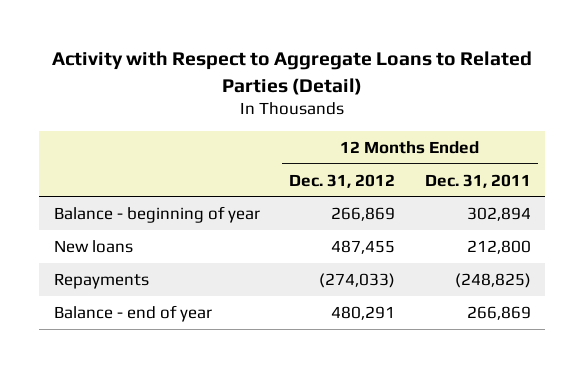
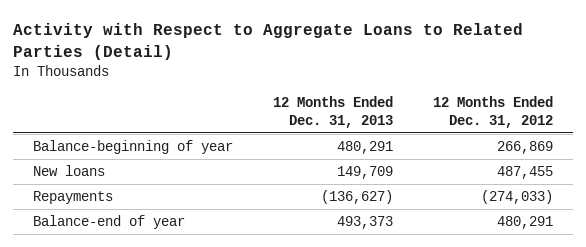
[424,173,531,188] Dec. 31, 2011 -> none
none -> [272,96,393,128] 12 Months Ended Dec. 31, 2013
[53,205,260,223] Balance - beginning of year -> [33,140,234,155] Balance-beginning of year
[53,304,212,322] Balance - end of year -> [33,215,186,230] Balance-end of year

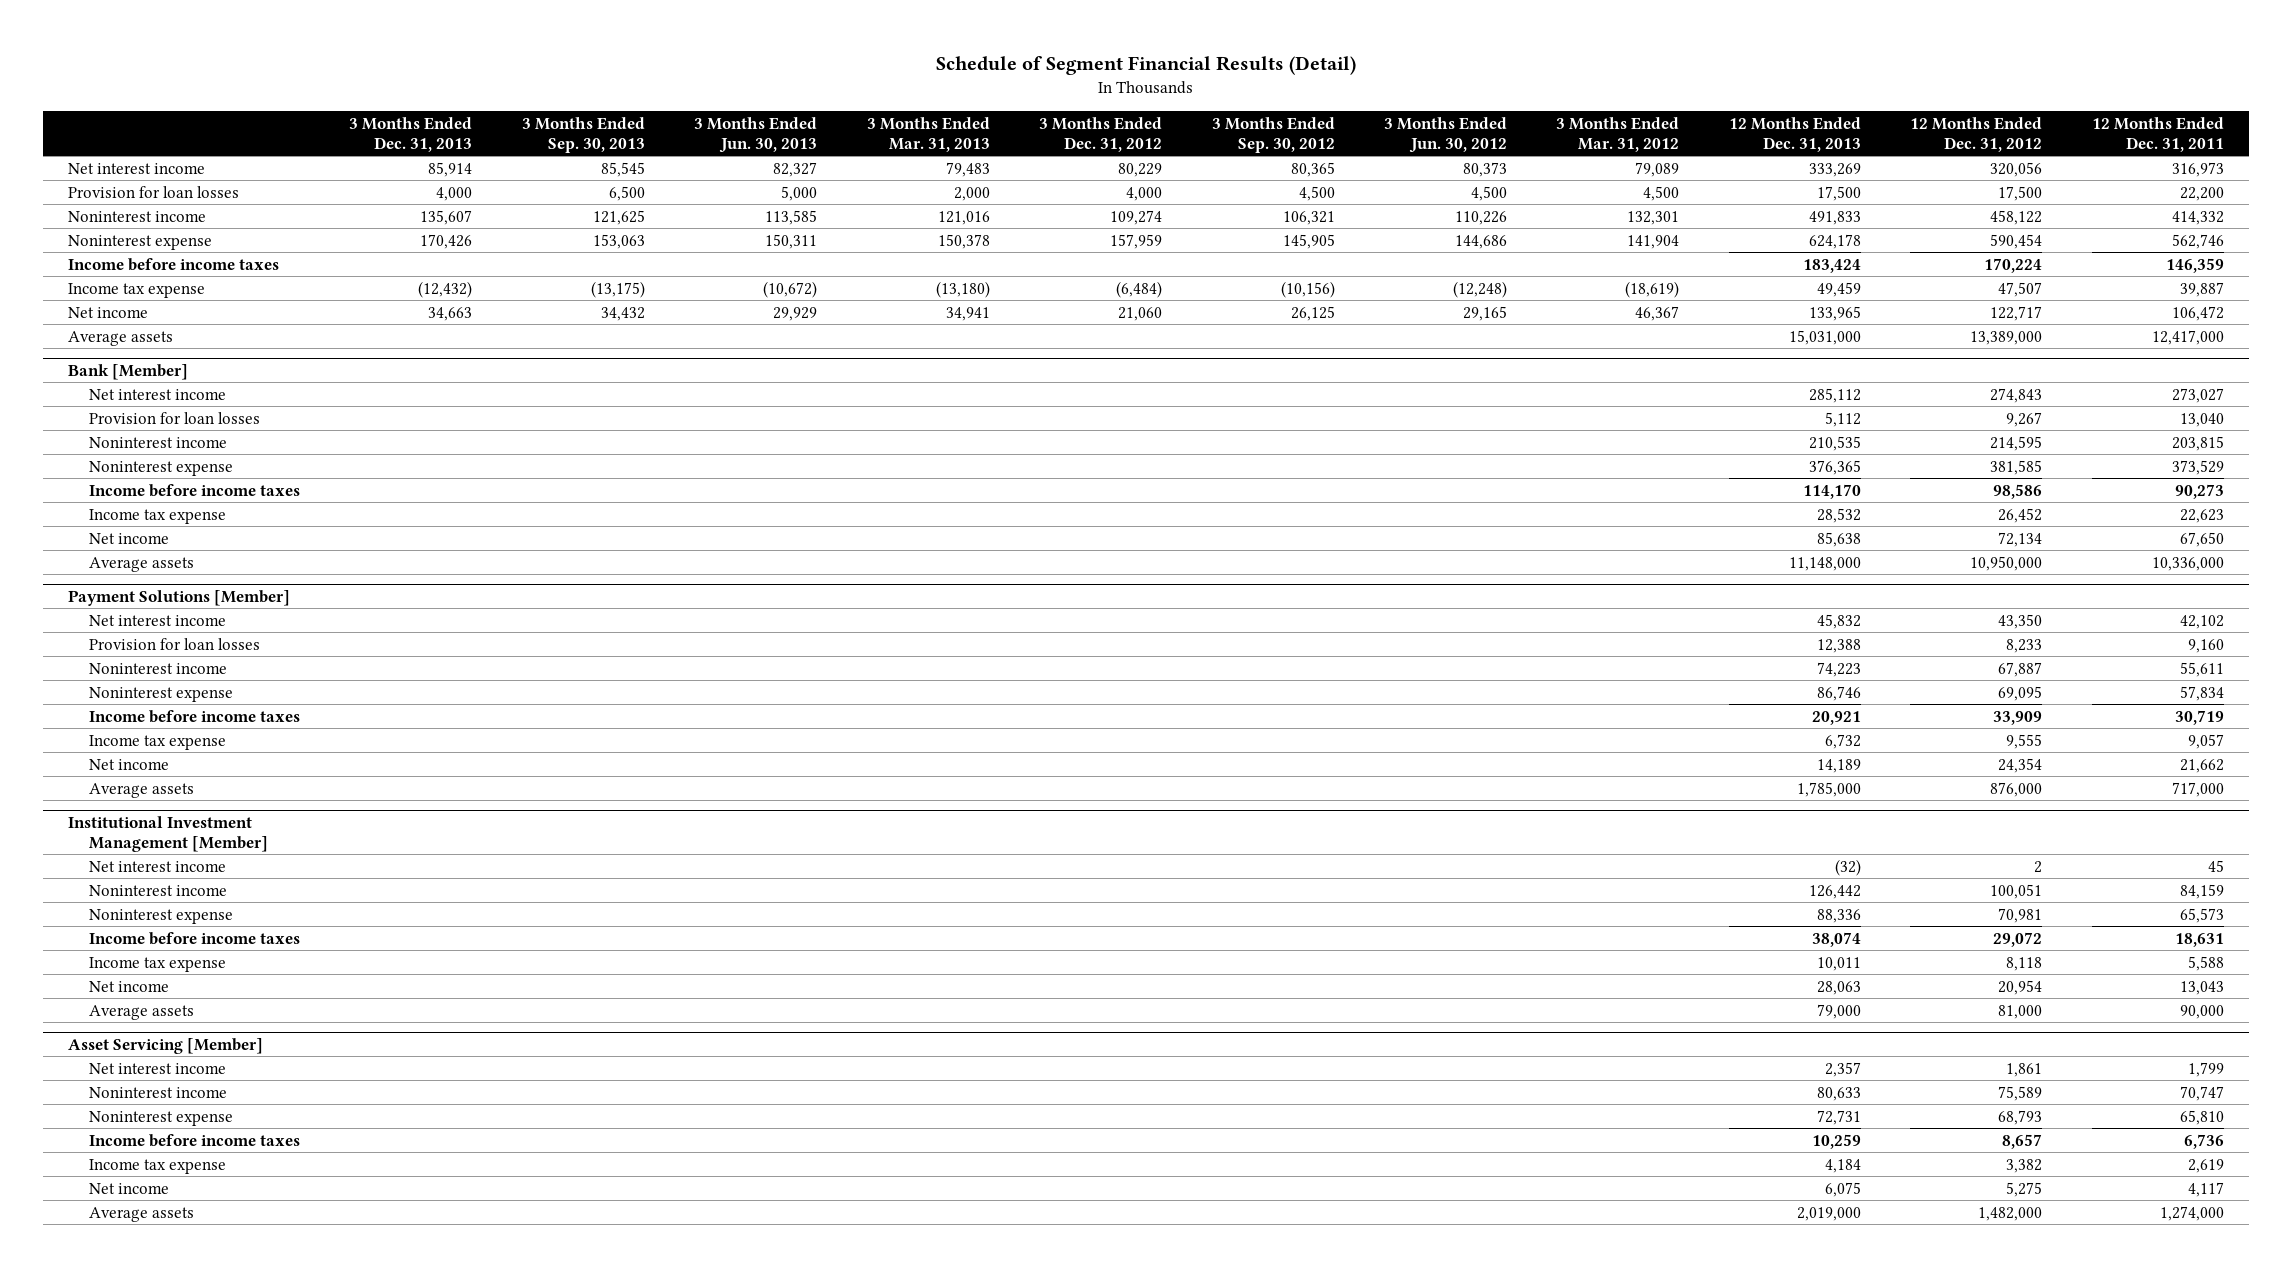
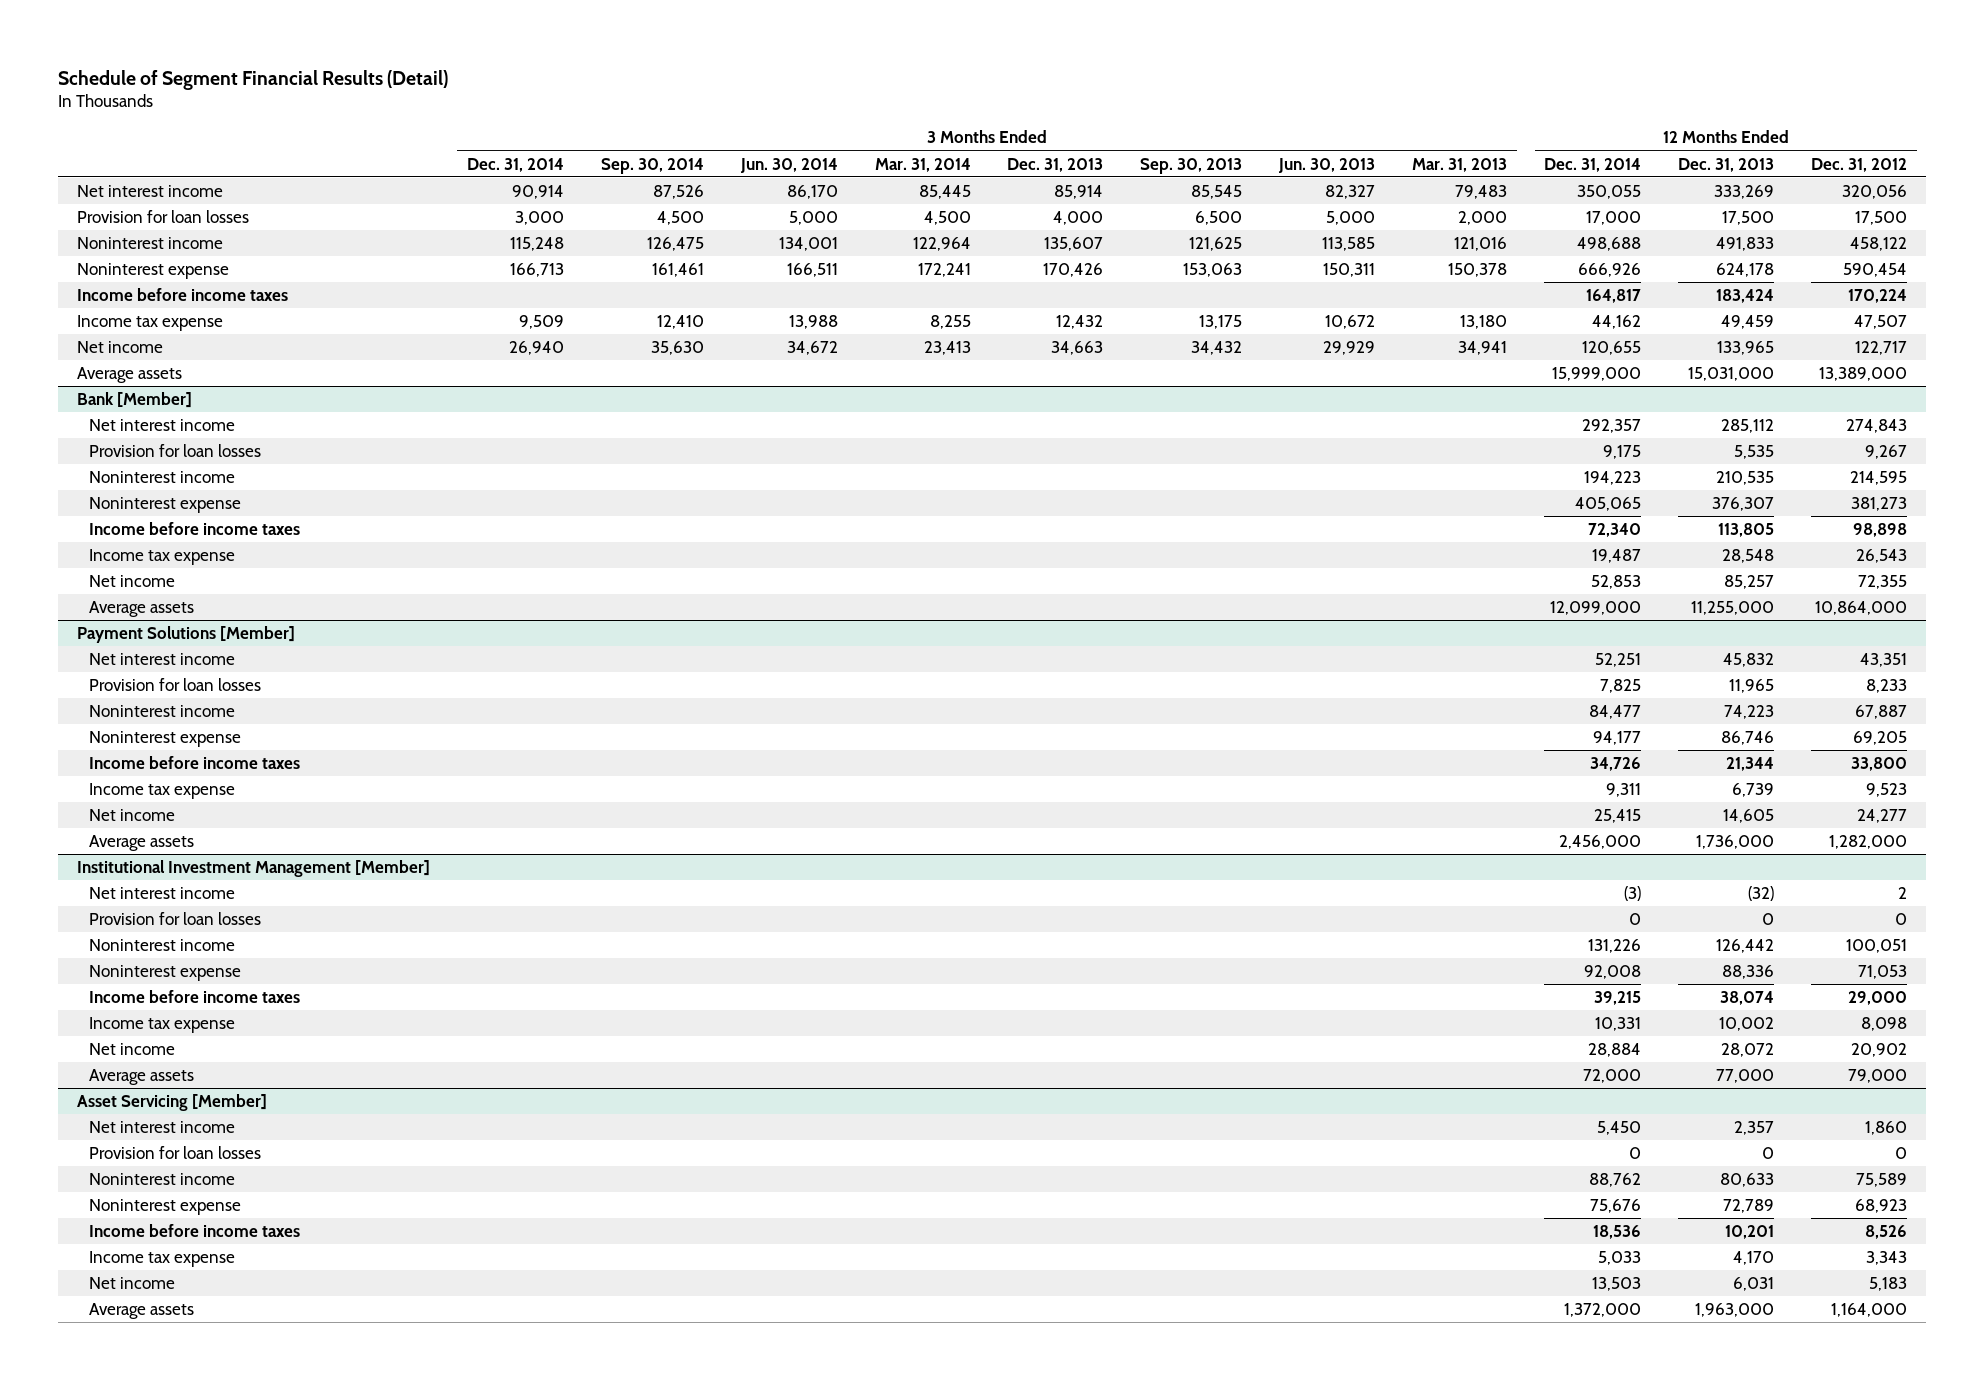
[1039,116,1163,152] 3 Months Ended Dec. 31, 2012 -> none
[1211,116,1335,153] 3 Months Ended Sep. 30, 2012 -> none
[1383,116,1507,153] 3 Months Ended Jun. 30, 2012 -> none
[1556,116,1680,152] 3 Months Ended Mar. 31, 2012 -> none
[2091,116,2224,152] 12 Months Ended Dec. 31, 2011 -> none
none -> [466,157,564,172] Dec. 31, 2014
none -> [600,157,704,174] Sep. 30, 2014
none -> [739,157,838,173] Jun. 30, 2014
none -> [874,157,971,172] Mar. 31, 2014
none -> [1544,157,1642,172] Dec. 31, 2014
[418,280,473,298] (12,432) -> [1056,315,1104,330] 12,432
[590,280,645,298] (13,175) -> [1199,315,1243,330] 13,175
[763,280,818,298] (10,672) -> [1325,315,1376,330] 10,672
[935,280,990,298] (13,180) -> [1460,315,1508,330] 13,180
[1824,411,1861,427] 5,112 -> [1734,445,1775,460] 5,535
[1808,459,1861,475] 376,365 -> [1712,497,1775,512] 376,307
[1990,459,2043,475] 381,585 -> [1851,497,1908,512] 381,273
[1802,483,1861,499] 114,170 -> [1718,523,1775,538] 113,805
[1993,483,2043,499] 98,586 -> [1853,523,1908,538] 98,898
[1816,507,1861,523] 28,532 -> [1722,549,1775,564] 28,548
[1998,507,2043,523] 26,452 -> [1856,549,1908,564] 26,543
[1816,531,1861,547] 85,638 -> [1724,575,1775,590] 85,257
[1998,531,2043,547] 72,134 -> [1858,575,1908,590] 72,355
[1788,556,1861,571] 11,148,000 -> [1691,601,1775,616] 11,255,000
[1970,555,2043,571] 10,950,000 -> [1815,601,1908,616] 10,864,000
[1998,613,2043,629] 43,350 -> [1860,653,1908,668] 43,351
[1816,638,1861,653] 12,388 -> [1729,679,1775,694] 11,965
[1998,685,2043,701] 69,095 -> [1853,731,1908,746] 69,205
[1811,710,1861,725] 20,921 -> [1726,757,1775,772] 21,344
[1993,710,2043,725] 33,909 -> [1851,757,1908,772] 33,800
[1824,733,1861,749] 6,732 -> [1732,783,1775,798] 6,739
[2006,733,2043,749] 9,555 -> [1866,783,1908,798] 9,523
[1816,758,1861,773] 14,189 -> [1723,809,1775,824] 14,605
[1998,757,2043,773] 24,354 -> [1857,809,1908,824] 24,277
[1796,781,1861,797] 1,785,000 -> [1696,835,1775,850] 1,736,000
[1990,781,2043,797] 876,000 -> [1829,835,1908,850] 1,282,000
none -> [88,912,261,926] Provision for loan losses
[1998,907,2043,923] 70,981 -> [1858,965,1908,980] 71,053
[1993,931,2043,947] 29,072 -> [1848,991,1908,1006] 29,000
[1816,956,1861,971] 10,011 -> [1719,1017,1775,1032] 10,002
[2006,956,2043,971] 8,118 -> [1861,1017,1908,1032] 8,098
[1816,980,1861,995] 28,063 -> [1721,1043,1775,1058] 28,072
[1998,979,2043,995] 20,954 -> [1851,1043,1908,1058] 20,902
[1816,1003,1861,1019] 79,000 -> [1716,1069,1775,1084] 77,000
[1998,1004,2043,1019] 81,000 -> [1848,1069,1908,1084] 79,000
[2006,1062,2043,1077] 1,861 -> [1865,1121,1908,1136] 1,860
none -> [88,1146,261,1160] Provision for loan losses
[1816,1109,1861,1125] 72,731 -> [1723,1199,1775,1214] 72,789
[1998,1109,2043,1125] 68,793 -> [1855,1199,1908,1214] 68,923
[1811,1133,1861,1149] 10,259 -> [1725,1225,1775,1240] 10,201
[2002,1133,2043,1149] 8,657 -> [1865,1225,1908,1240] 8,526
[1824,1158,1861,1173] 4,184 -> [1733,1251,1775,1266] 4,170
[2006,1158,2043,1173] 3,382 -> [1866,1251,1908,1266] 3,343
[1824,1181,1861,1197] 6,075 -> [1733,1277,1775,1292] 6,031
[2006,1181,2043,1197] 5,275 -> [1869,1277,1908,1292] 5,183
[1796,1206,1861,1221] 2,019,000 -> [1695,1303,1775,1318] 1,963,000
[1978,1206,2043,1221] 1,482,000 -> [1831,1303,1908,1318] 1,164,000

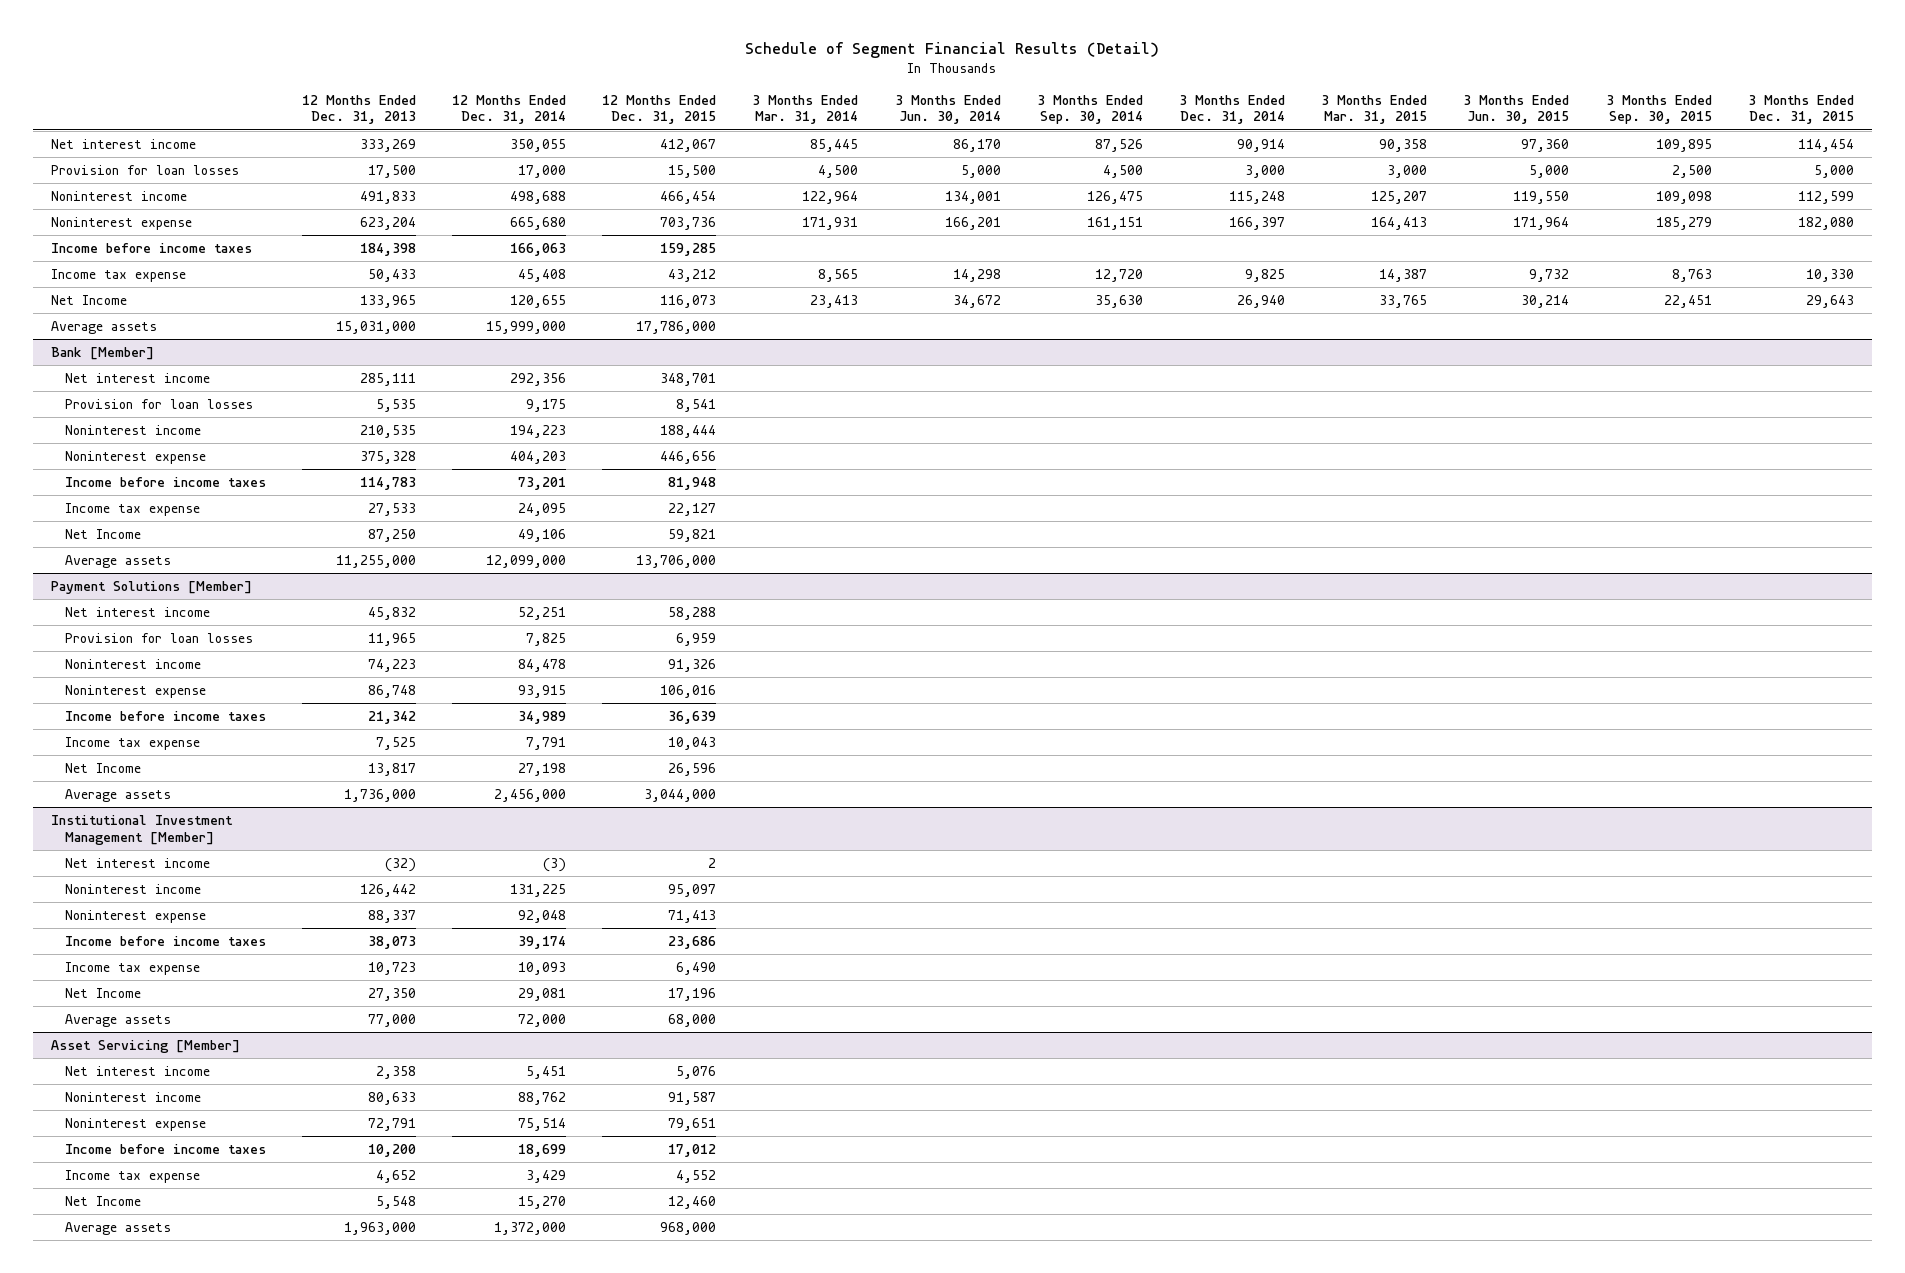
[1007,157,1104,172] Dec. 31, 2013 -> none
[1140,157,1243,174] Sep. 30, 2013 -> none
[1278,157,1376,173] Jun. 30, 2013 -> none
[1412,157,1508,172] Mar. 31, 2013 -> none
[1811,157,1908,172] Dec. 31, 2012 -> none
none -> [602,94,717,125] 12 Months Ended Dec. 31, 2015
none -> [1321,94,1428,125] 3 Months Ended Mar. 31, 2015
none -> [1463,94,1570,125] 3 Months Ended Jun. 30, 2015
none -> [1605,94,1712,125] 3 Months Ended Sep. 30, 2015
none -> [1747,94,1854,125] 3 Months Ended Dec. 31, 2015
[509,263,564,278] 166,713 -> [1229,216,1286,230] 166,397
[651,263,704,278] 161,461 -> [1086,216,1143,230] 161,151
[786,263,838,278] 166,511 -> [944,216,1001,230] 166,201
[917,263,971,278] 172,241 -> [802,216,859,230] 171,931
[1578,263,1642,278] 666,926 -> [510,216,567,230] 665,680
[1716,263,1775,278] 624,178 -> [359,216,416,230] 623,204
[1586,289,1642,304] 164,817 -> [510,242,567,256] 166,063
[1716,289,1775,304] 183,424 -> [359,242,416,256] 184,398
[518,315,564,330] 9,509 -> [1245,268,1286,282] 9,825
[656,315,704,330] 12,410 -> [1094,268,1143,282] 12,720
[788,315,838,330] 13,988 -> [952,268,1001,282] 14,298
[929,315,971,330] 8,255 -> [818,268,859,282] 8,565
[1592,315,1642,330] 44,162 -> [518,268,567,282] 45,408
[1721,315,1775,330] 49,459 -> [367,268,416,282] 50,433
[76,341,163,354] Net income -> [51,294,128,305] Net Income
[1582,419,1642,434] 292,357 -> [510,372,567,386] 292,356
[1721,419,1775,434] 285,112 -> [359,372,416,386] 285,111
[1575,497,1642,512] 405,065 -> [510,450,567,464] 404,203
[1712,497,1775,512] 376,307 -> [359,450,416,464] 375,328
[1588,523,1642,538] 72,340 -> [518,476,567,490] 73,201
[1718,523,1775,538] 113,805 -> [359,476,416,490] 114,783
[1592,549,1642,564] 19,487 -> [518,502,567,516] 24,095
[1722,549,1775,564] 28,548 -> [367,502,416,516] 27,533
[88,575,175,588] Net income -> [64,528,141,539] Net Income
[1591,575,1642,590] 52,853 -> [518,528,567,542] 49,106
[1724,575,1775,590] 85,257 -> [367,528,416,542] 87,250
[1589,705,1642,720] 84,477 -> [518,658,567,672] 84,478
[1593,731,1642,746] 94,177 -> [518,684,567,698] 93,915
[1721,731,1775,746] 86,746 -> [367,684,416,698] 86,748
[1590,757,1642,772] 34,726 -> [518,710,567,724] 34,989
[1726,757,1775,772] 21,344 -> [367,710,416,724] 21,342
[1606,783,1642,798] 9,311 -> [526,736,567,750] 7,791
[1732,783,1775,798] 6,739 -> [375,736,416,750] 7,525
[88,809,175,822] Net income -> [64,762,141,773] Net Income
[1594,809,1642,824] 25,415 -> [518,762,567,776] 27,198
[1723,809,1775,824] 14,605 -> [367,762,416,776] 13,817
[88,912,261,926] Provision for loan losses -> none
[1588,939,1642,954] 131,226 -> [510,883,567,897] 131,225
[1584,965,1642,980] 92,008 -> [518,909,567,923] 92,048
[1722,965,1775,980] 88,336 -> [367,909,416,923] 88,337
[1594,991,1642,1006] 39,215 -> [518,935,567,949] 39,174
[1720,991,1775,1006] 38,074 -> [367,935,416,949] 38,073
[1595,1017,1642,1032] 10,331 -> [518,961,567,975] 10,093
[1719,1017,1775,1032] 10,002 -> [367,961,416,975] 10,723
[88,1043,175,1056] Net income -> [64,987,141,998] Net Income
[1588,1043,1642,1058] 28,884 -> [518,987,567,1001] 29,081
[1721,1043,1775,1058] 28,072 -> [367,987,416,1001] 27,350
[88,1146,261,1160] Provision for loan losses -> none
[1597,1121,1642,1136] 5,450 -> [526,1065,567,1079] 5,451
[1734,1121,1775,1136] 2,357 -> [375,1065,416,1079] 2,358
[1590,1199,1642,1214] 75,676 -> [518,1117,567,1131] 75,514
[1723,1199,1775,1214] 72,789 -> [367,1117,416,1131] 72,791
[1593,1225,1642,1240] 18,536 -> [518,1143,567,1157] 18,699
[1725,1225,1775,1240] 10,201 -> [367,1143,416,1157] 10,200
[1598,1251,1642,1266] 5,033 -> [526,1169,567,1183] 3,429
[1733,1251,1775,1266] 4,170 -> [375,1169,416,1183] 4,652
[88,1277,175,1290] Net income -> [64,1195,141,1206] Net Income
[1592,1277,1642,1292] 13,503 -> [518,1195,567,1209] 15,270
[1733,1277,1775,1292] 6,031 -> [375,1195,416,1209] 5,548

